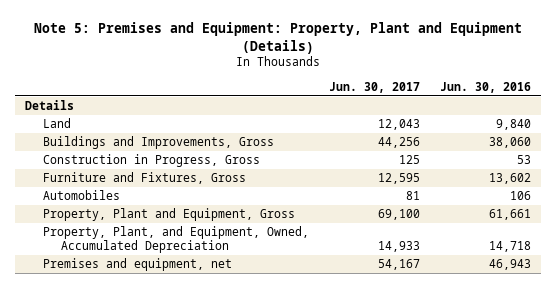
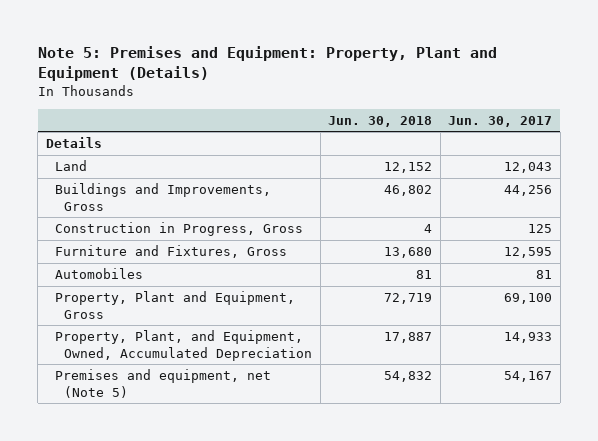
[440,81,532,93] Jun. 30, 2016 -> none
none -> [328,115,433,127] Jun. 30, 2018
[43,258,233,272] Premises and equipment, net -> [54,369,271,398] Premises and equipment, net (Note 5)

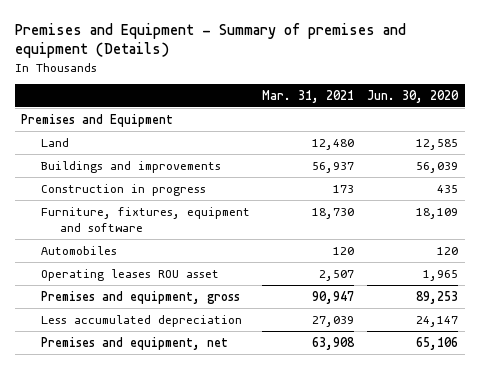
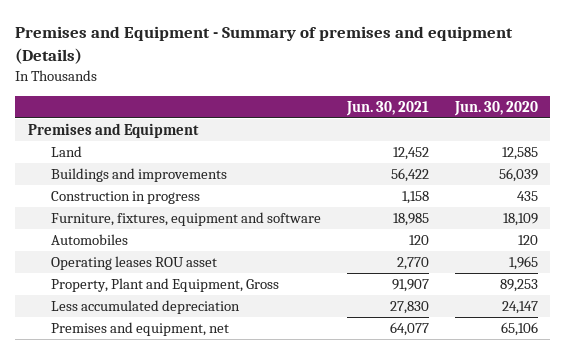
[262,89,355,103] Mar. 31, 2021 -> none
none -> [345,100,429,116] Jun. 30, 2021
[40,290,240,304] Premises and equipment, gross -> [50,278,279,293] Property, Plant and Equipment, Gross

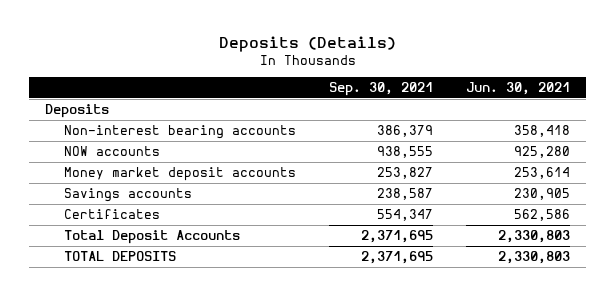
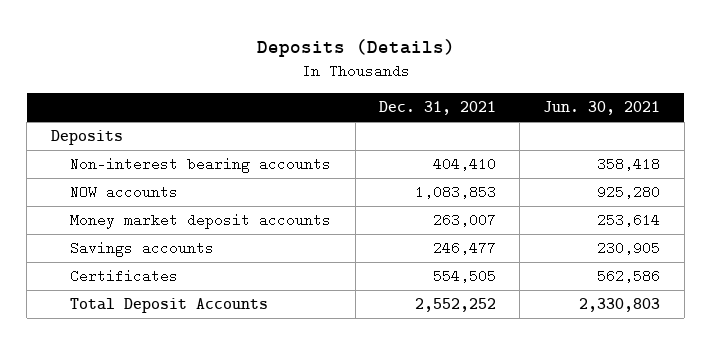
[329,82,434,97] Sep. 30, 2021 -> none
none -> [378,101,496,116] Dec. 31, 2021
[64,250,177,261] TOTAL DEPOSITS -> none

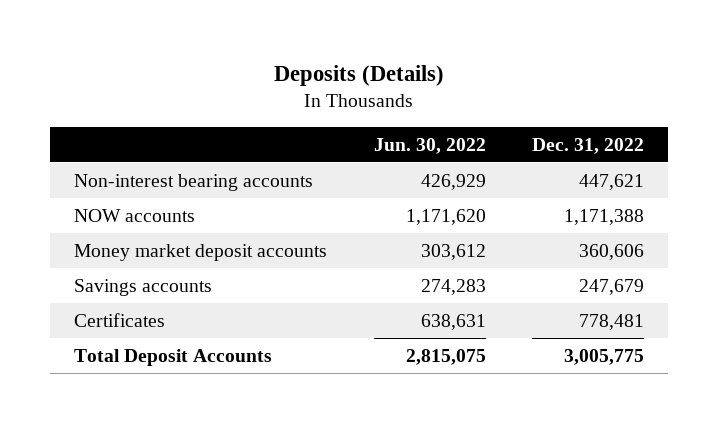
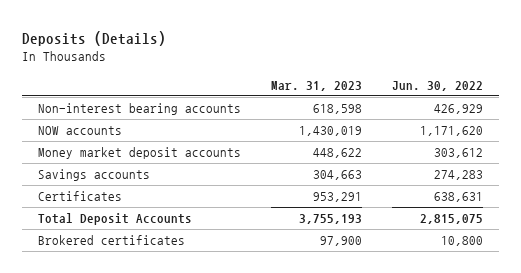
[532,137,645,154] Dec. 31, 2022 -> none
none -> [270,80,362,91] Mar. 31, 2023
none -> [37,235,185,246] Brokered certificates

